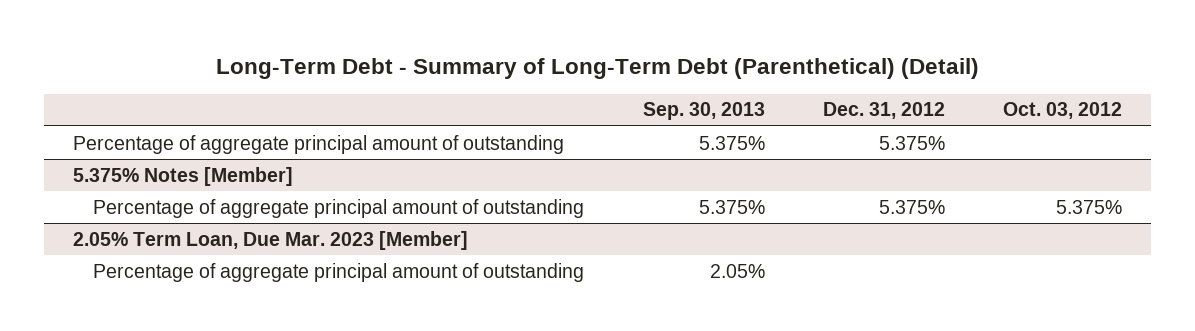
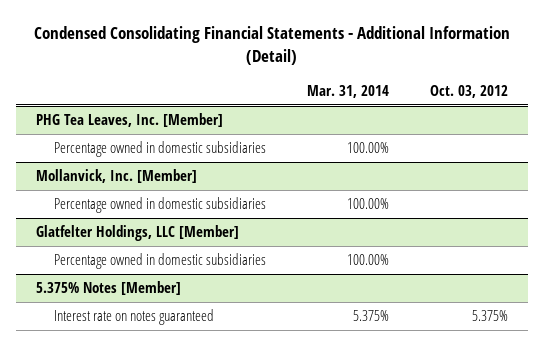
[215,58,979,80] Long-Term Debt - Summary of Long-Term Debt (Parenthetical) (Detail) -> [33,26,510,66] Condensed Consolidating Financial Statements - Additional Information (Detail)
[642,102,765,121] Sep. 30, 2013 -> none
[822,102,945,120] Dec. 31, 2012 -> none
none -> [306,85,389,99] Mar. 31, 2014
[73,134,565,154] Percentage of aggregate principal amount of outstanding -> none
none -> [36,113,224,128] PHG Tea Leaves, Inc. [Member]
none -> [53,141,266,158] Percentage owned in domestic subsidiaries
none -> [36,169,198,184] Mollanvick, Inc. [Member]
none -> [53,197,266,214] Percentage owned in domestic subsidiaries
none -> [36,225,240,242] Glatfelter Holdings, LLC [Member]
none -> [53,253,266,270] Percentage owned in domestic subsidiaries
[73,230,469,250] 2.05% Term Loan, Due Mar. 2023 [Member] -> none
[93,262,585,282] Percentage of aggregate principal amount of outstanding -> none
[93,198,585,218] Percentage of aggregate principal amount of outstanding -> [53,309,214,326] Interest rate on notes guaranteed

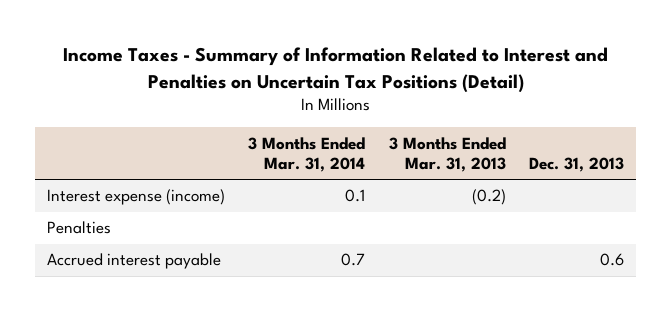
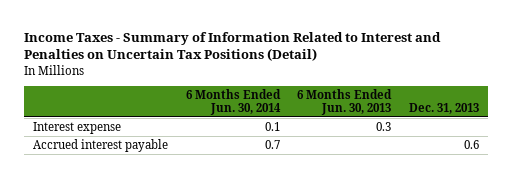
[248,136,366,173] 3 Months Ended Mar. 31, 2014 -> none
[388,136,506,173] 3 Months Ended Mar. 31, 2013 -> none
none -> [185,89,281,116] 6 Months Ended Jun. 30, 2014
none -> [297,89,393,116] 6 Months Ended Jun. 30, 2013
[46,221,111,235] Penalties -> none
[46,189,225,206] Interest expense (income) -> [32,121,121,134] Interest expense

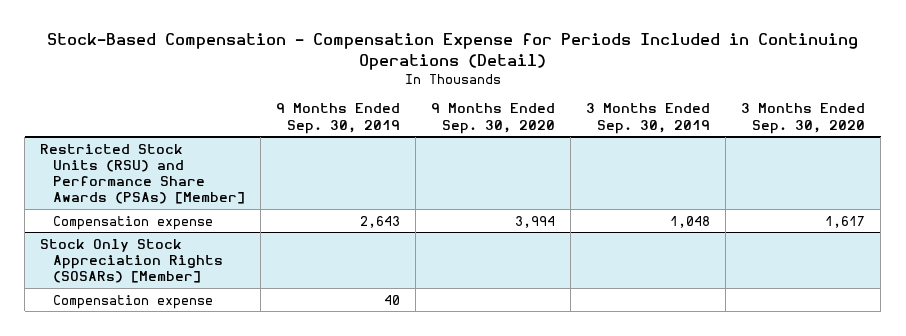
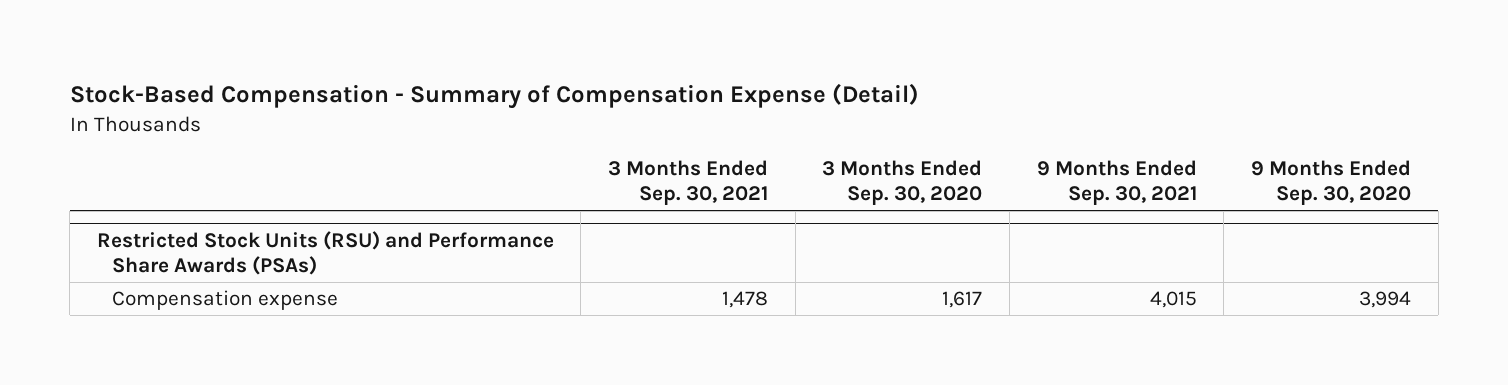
[46,33,858,70] Stock-Based Compensation - Compensation Expense for Periods Included in Continuing Operations (Detail) -> [69,83,919,110] Stock-Based Compensation - Summary of Compensation Expense (Detail)
[276,103,401,134] 9 Months Ended Sep. 30, 2019 -> none
[586,103,711,134] 3 Months Ended Sep. 30, 2019 -> none
none -> [608,159,769,206] 3 Months Ended Sep. 30, 2021
none -> [1036,159,1197,206] 9 Months Ended Sep. 30, 2021
[40,143,246,205] Restricted Stock Units (RSU) and Performance Share Awards (PSAs) [Member] -> [96,230,554,276] Restricted Stock Units (RSU) and Performance Share Awards (PSAs)
[40,238,224,284] Stock Only Stock Appreciation Rights (SOSARs) [Member] -> none
[53,294,214,309] Compensation expense -> none

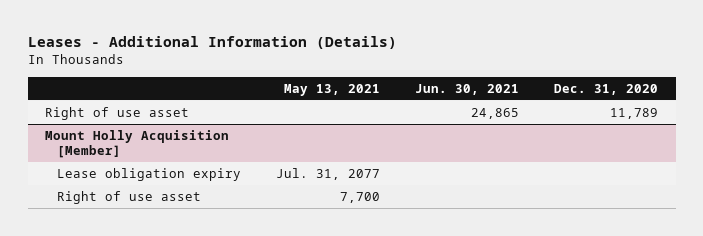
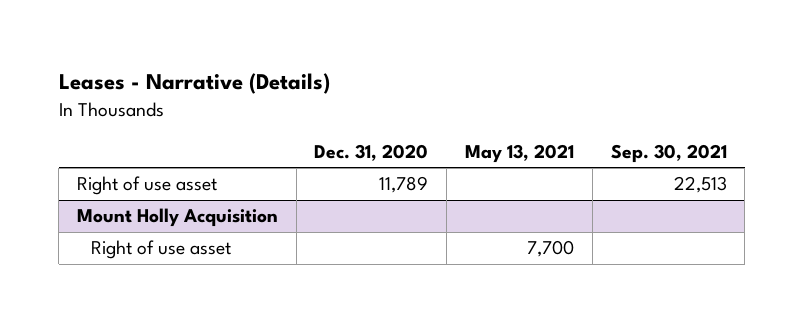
[27,36,397,50] Leases - Additional Information (Details) -> [58,73,330,95] Leases - Narrative (Details)
[415,84,520,96] Jun. 30, 2021 -> none
none -> [610,143,727,163] Sep. 30, 2021
[57,168,242,182] Lease obligation expiry -> none
[45,130,230,158] Mount Holly Acquisition [Member] -> [76,208,278,228] Mount Holly Acquisition

